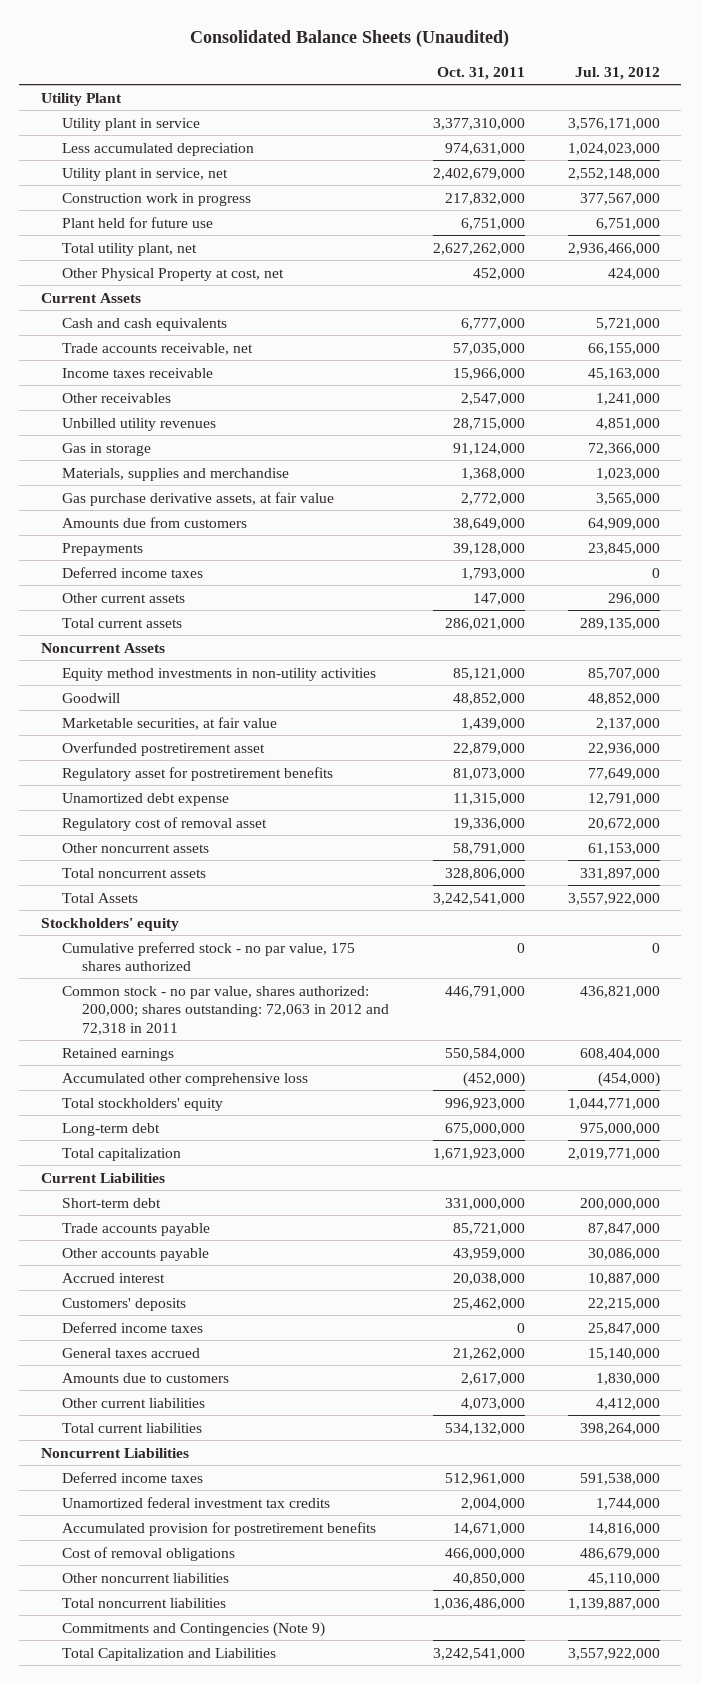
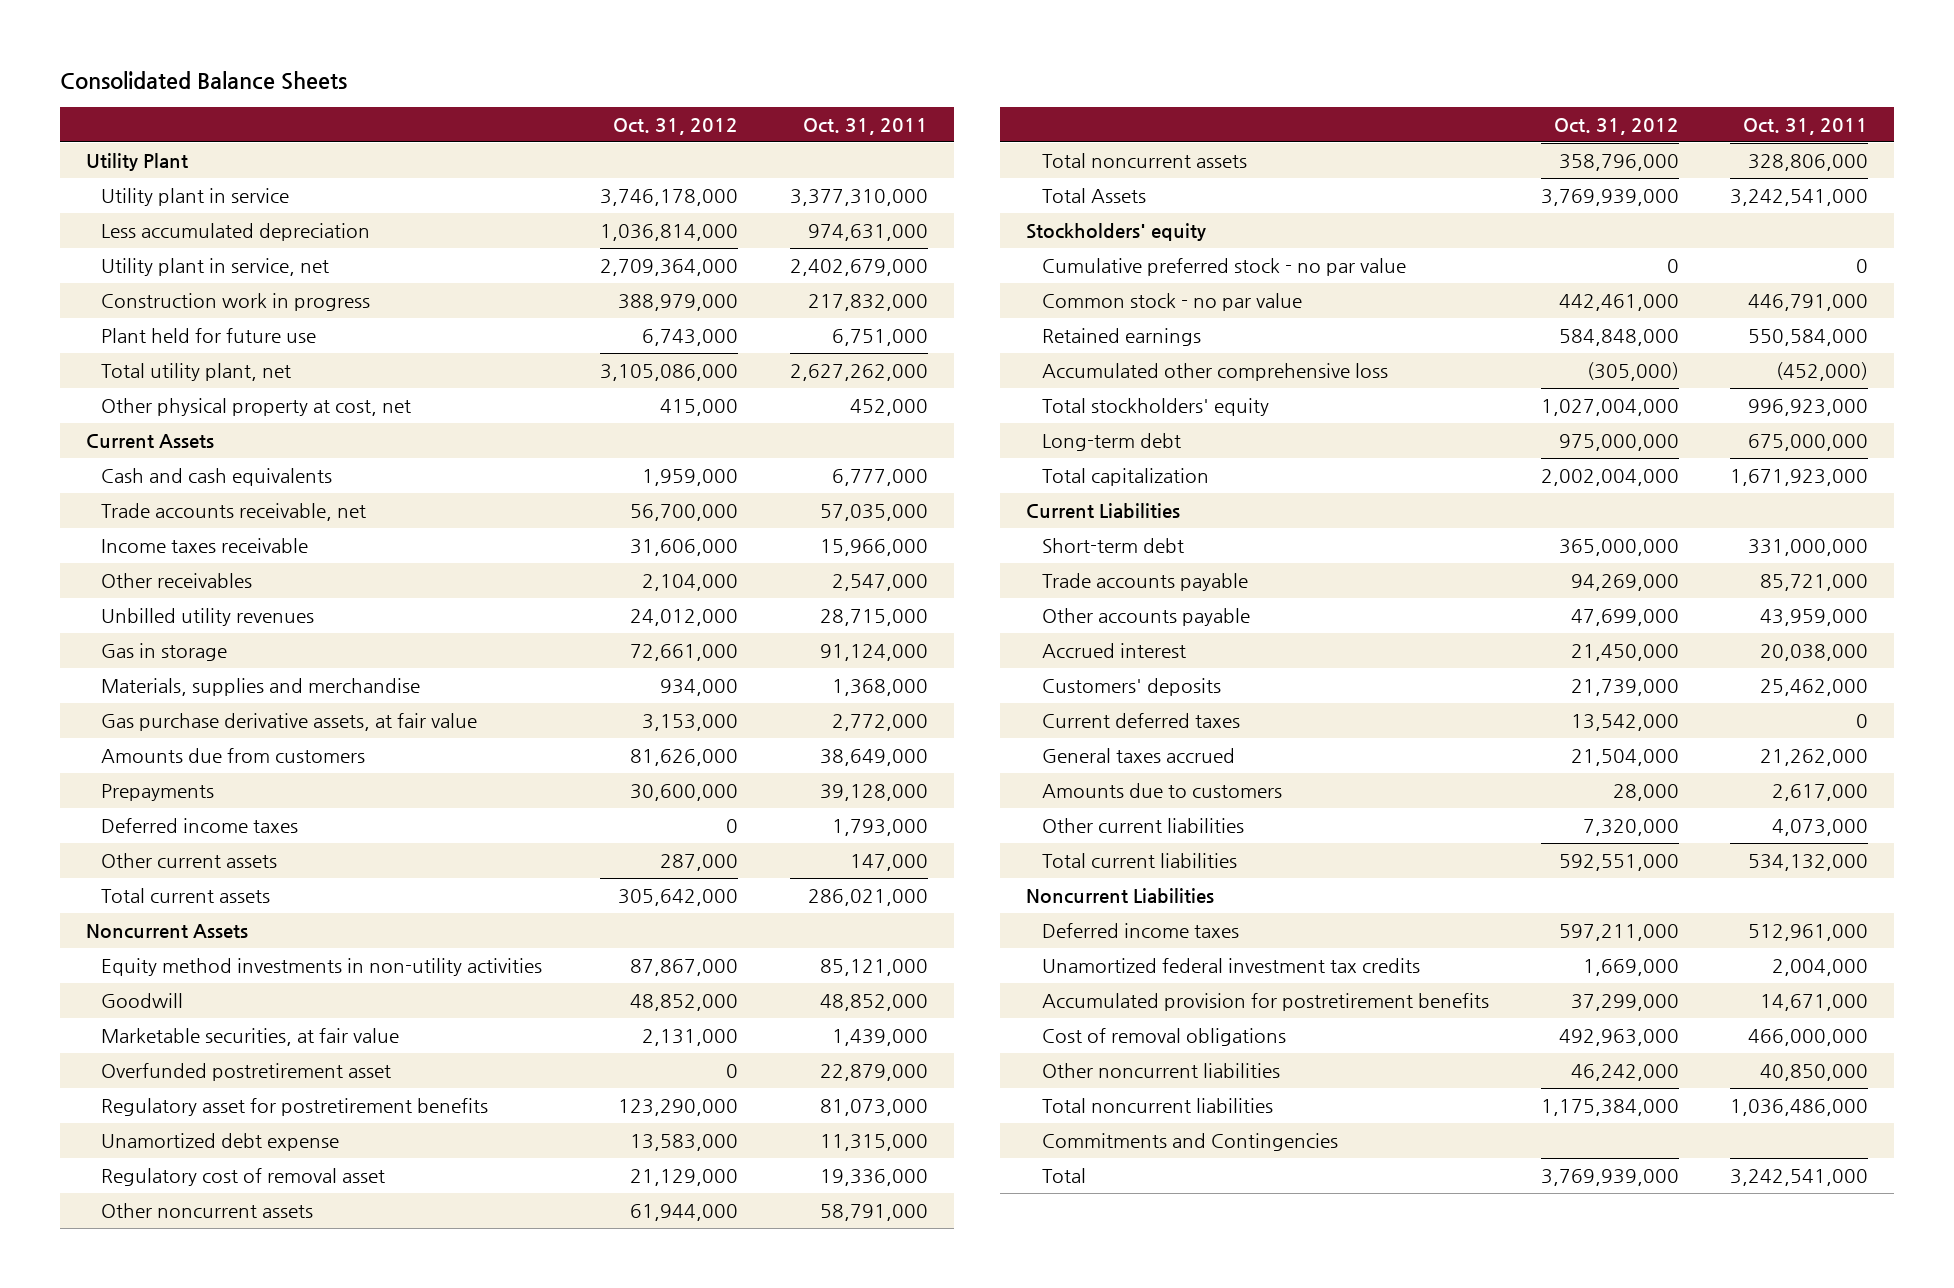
[190,30,510,48] Consolidated Balance Sheets (Unaudited) -> [59,71,347,91] Consolidated Balance Sheets
[574,66,660,80] Jul. 31, 2012 -> none
none -> [613,117,739,135] Oct. 31, 2012
[61,267,284,281] Other Physical Property at cost, net -> [101,397,412,416] Other physical property at cost, net
[61,941,355,972] Cumulative preferred stock - no par value, 175 shares authorized -> [1041,257,1406,276] Cumulative preferred stock - no par value
[61,985,390,1035] Common stock - no par value, shares authorized: 200,000; shares outstanding: 72,063 in 2012 and 72,318 in 2011 -> [1041,292,1302,311] Common stock - no par value
[61,1321,203,1333] Deferred income taxes -> [1041,712,1240,728] Current deferred taxes
[61,1621,325,1637] Commitments and Contingencies (Note 9) -> [1041,1132,1338,1151] Commitments and Contingencies
[61,1647,276,1661] Total Capitalization and Liabilities -> [1041,1167,1086,1183] Total

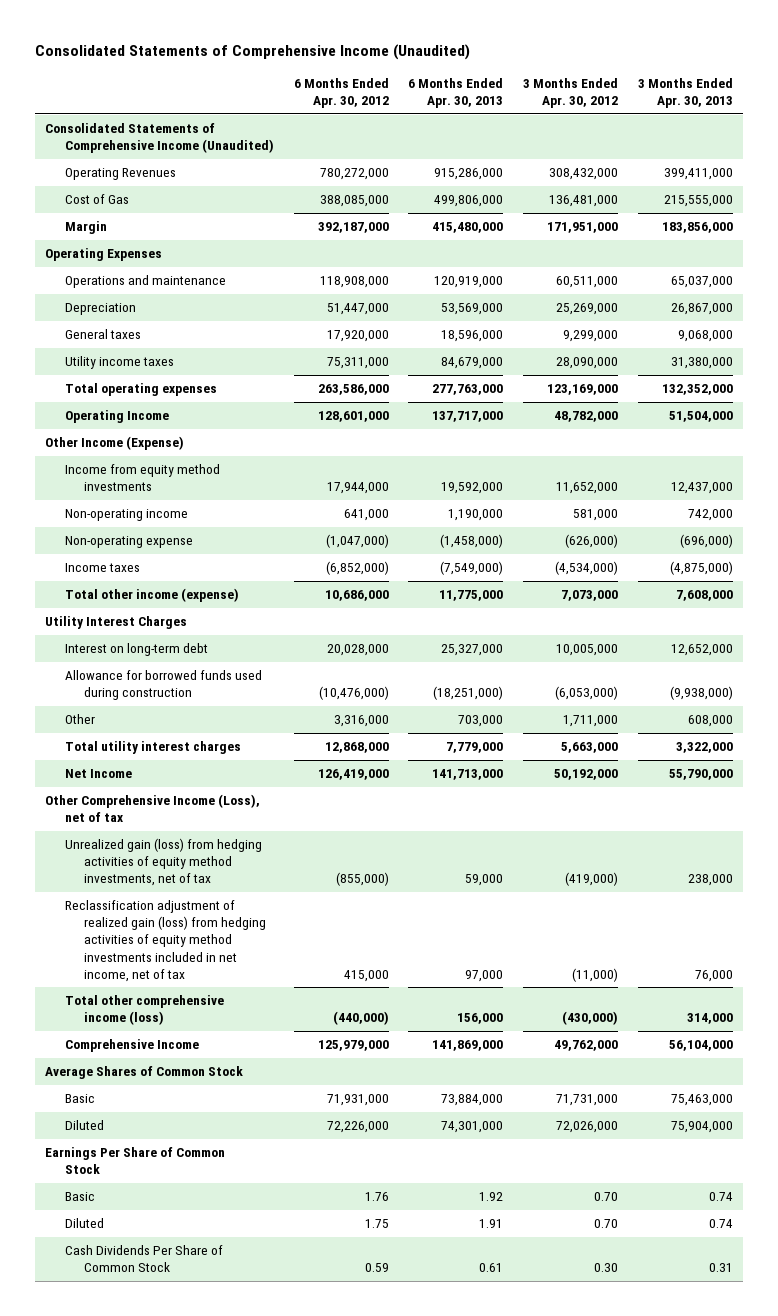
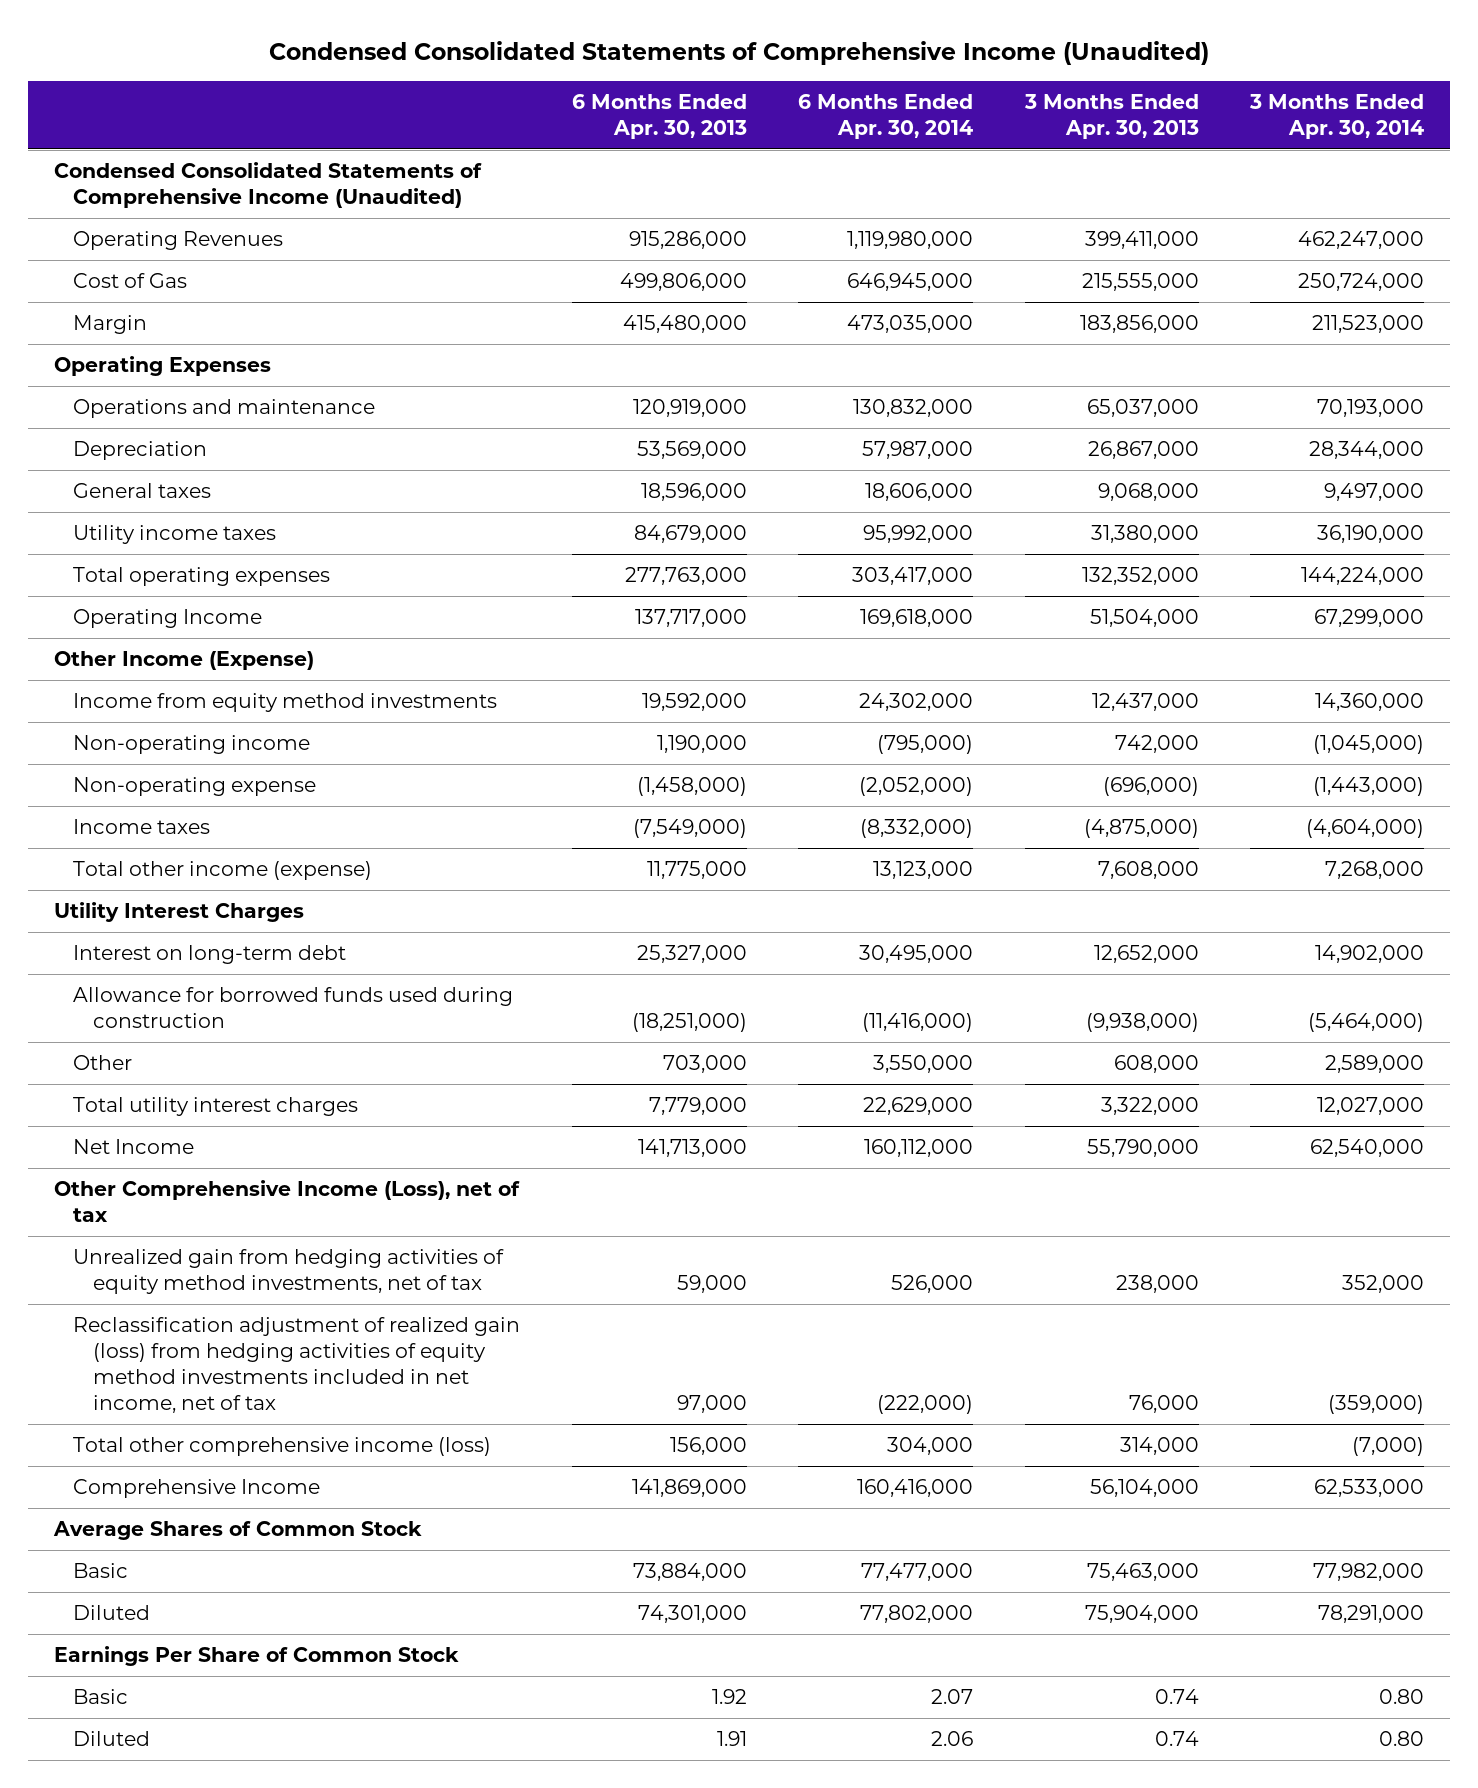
[34,44,470,61] Consolidated Statements of Comprehensive Income (Unaudited) -> [268,41,1209,66] Condensed Consolidated Statements of Comprehensive Income (Unaudited)
[293,77,389,109] 6 Months Ended Apr. 30, 2012 -> none
[523,77,619,109] 3 Months Ended Apr. 30, 2012 -> none
none -> [798,93,974,139] 6 Months Ended Apr. 30, 2014
none -> [1248,93,1424,139] 3 Months Ended Apr. 30, 2014
[44,123,274,154] Consolidated Statements of Comprehensive Income (Unaudited) -> [53,162,482,209] Condensed Consolidated Statements of Comprehensive Income (Unaudited)
[64,838,262,887] Unrealized gain (loss) from hedging activities of equity method investments, net of tax -> [73,1249,505,1295] Unrealized gain from hedging activities of equity method investments, net of tax
[64,1245,223,1273] Cash Dividends Per Share of Common Stock -> none

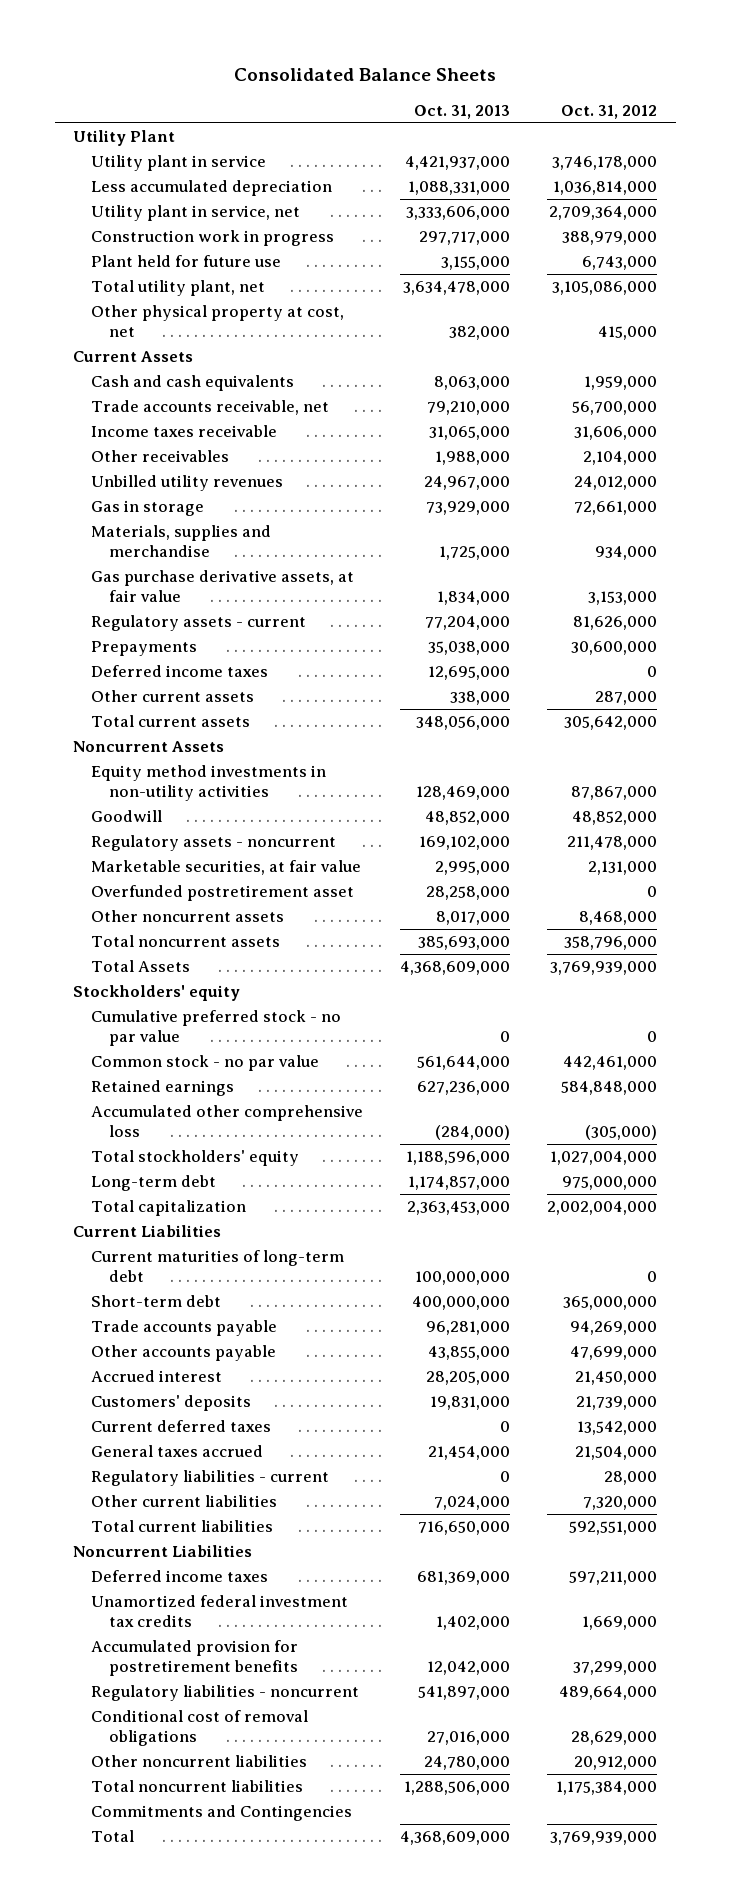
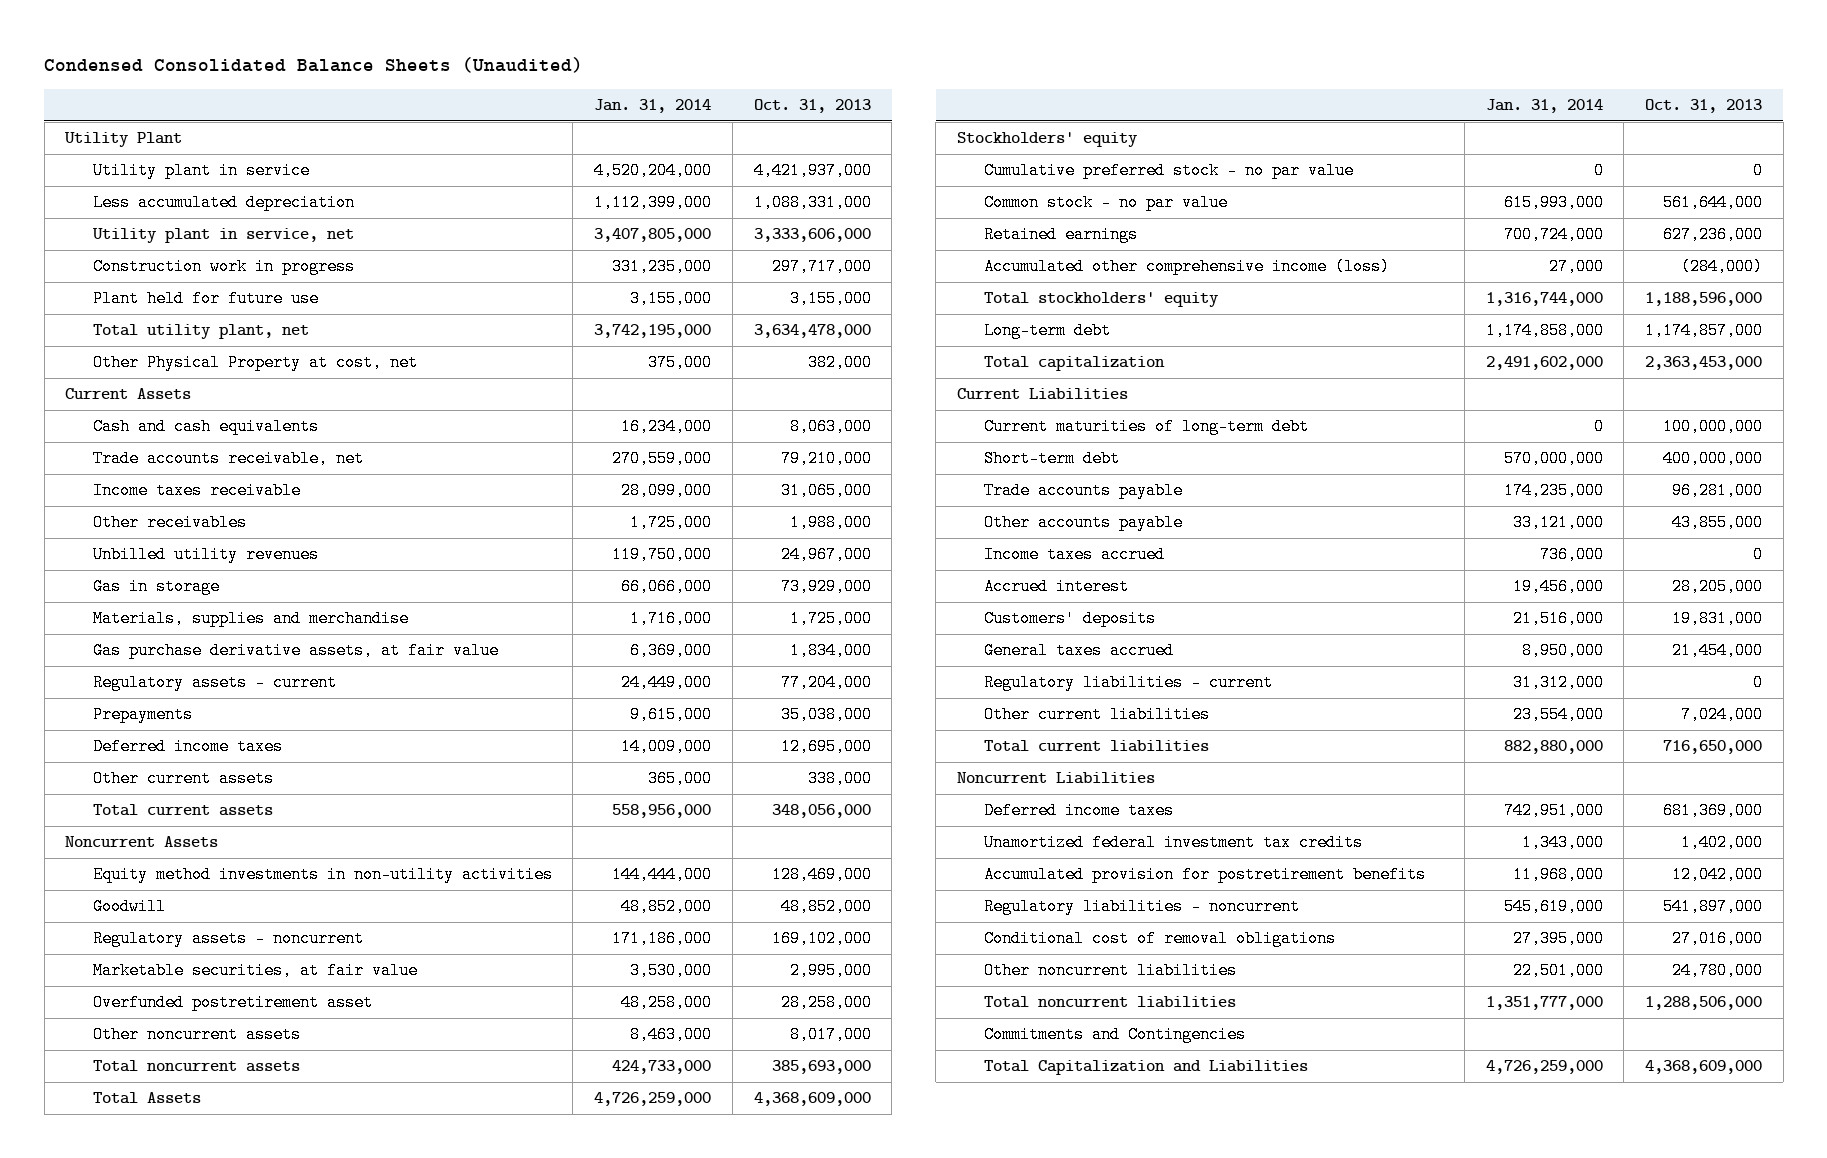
[234,67,497,81] Consolidated Balance Sheets -> [44,57,584,74] Condensed Consolidated Balance Sheets (Unaudited)
[561,104,658,119] Oct. 31, 2012 -> none
none -> [594,99,712,114] Jan. 31, 2014
[91,305,345,337] Other physical property at cost, net -> [92,354,418,372] Other Physical Property at cost, net
[91,1105,364,1137] Accumulated other comprehensive loss -> [984,258,1391,276] Accumulated other comprehensive income (loss)
none -> [984,546,1166,564] Income taxes accrued
[91,1420,272,1433] Current deferred taxes -> none
[91,1830,135,1843] Total -> [984,1060,1309,1076] Total Capitalization and Liabilities

